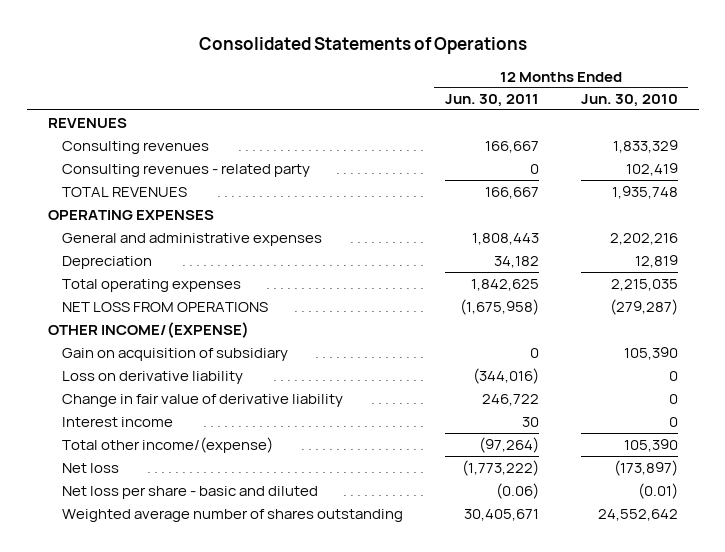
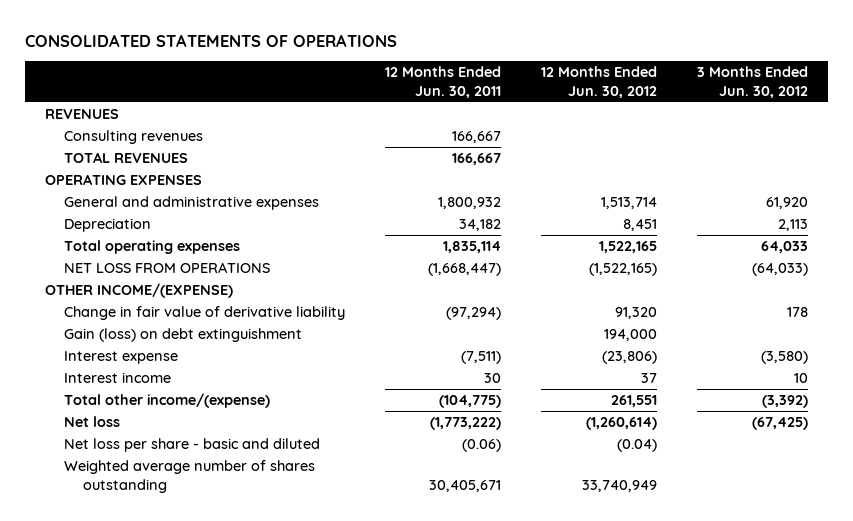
[198,36,527,54] Consolidated Statements of Operations -> [24,33,397,47] CONSOLIDATED STATEMENTS OF OPERATIONS
[580,94,678,108] Jun. 30, 2010 -> none
none -> [541,66,658,98] 12 Months Ended Jun. 30, 2012
none -> [697,66,809,98] 3 Months Ended Jun. 30, 2012
[61,163,310,177] Consulting revenues - related party -> none
[471,232,539,245] 1,808,443 -> [438,197,502,210] 1,800,932
[470,278,539,291] 1,842,625 -> [443,241,502,254] 1,835,114
[459,298,539,315] (1,675,958) -> [428,263,502,277] (1,668,447)
[61,347,288,361] Gain on acquisition of subsidiary -> none
[61,370,243,384] Loss on derivative liability -> none
[481,393,539,406] 246,722 -> [446,307,502,321] (97,294)
none -> [63,328,302,343] Gain (loss) on debt extinguishment
none -> [63,351,178,365] Interest expense
[478,436,539,453] (97,264) -> [439,395,502,409] (104,775)

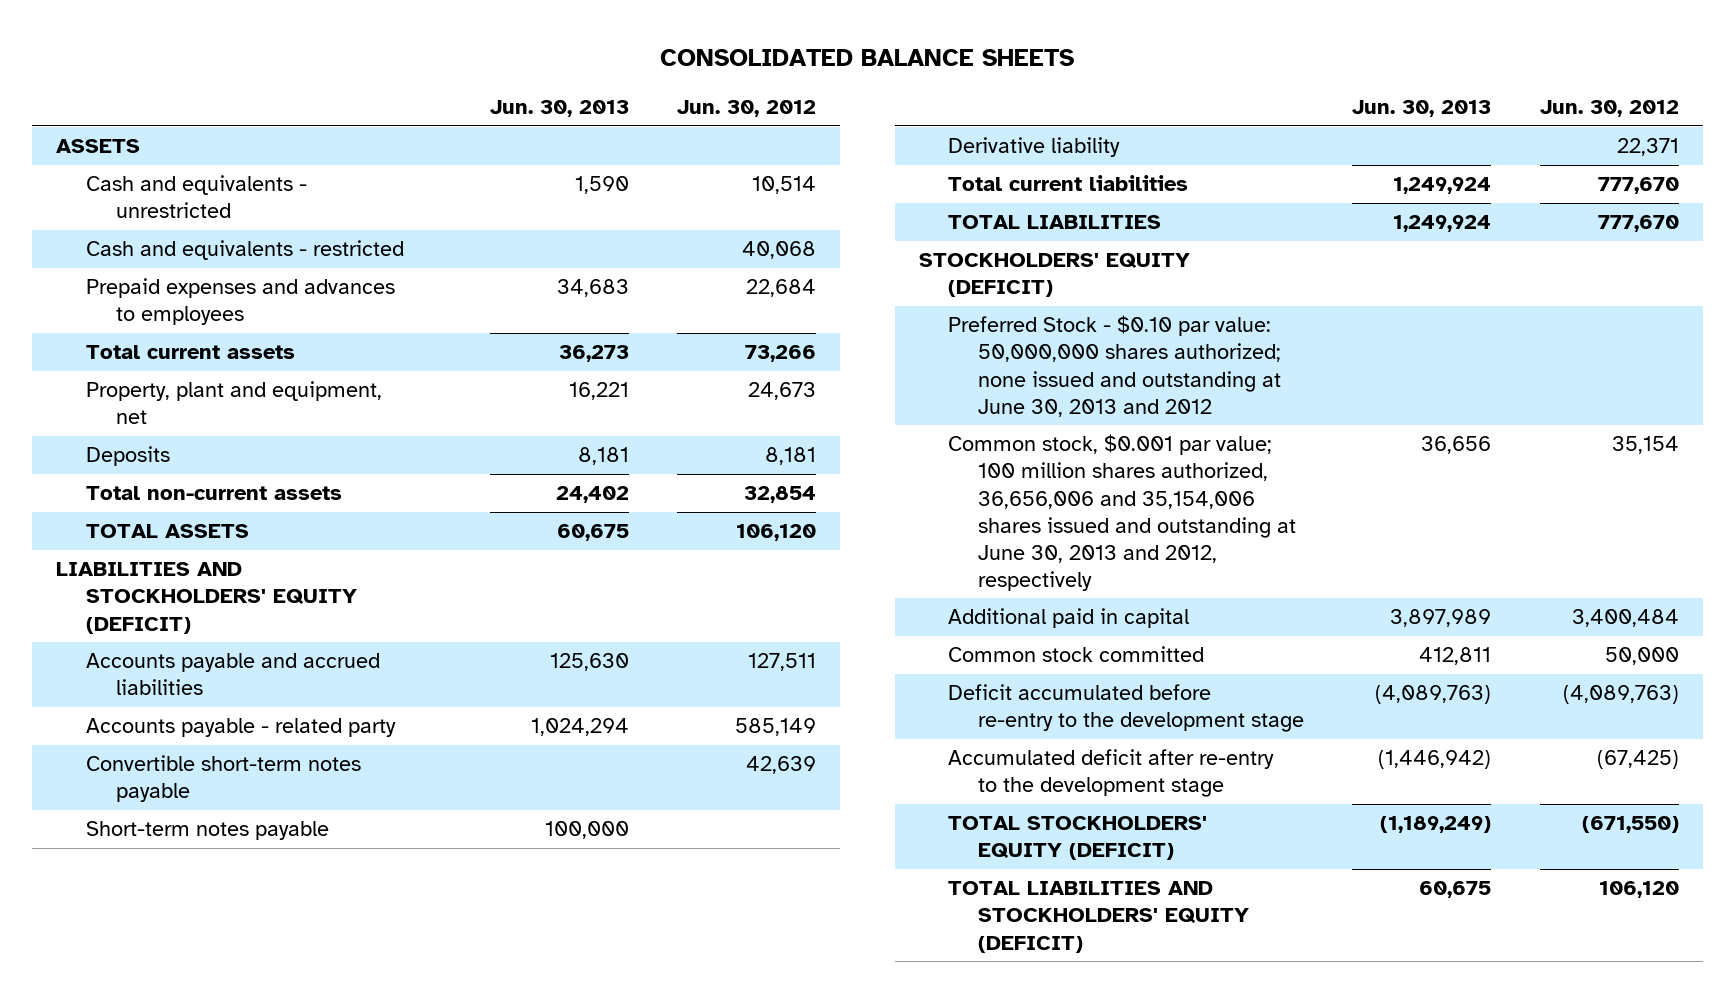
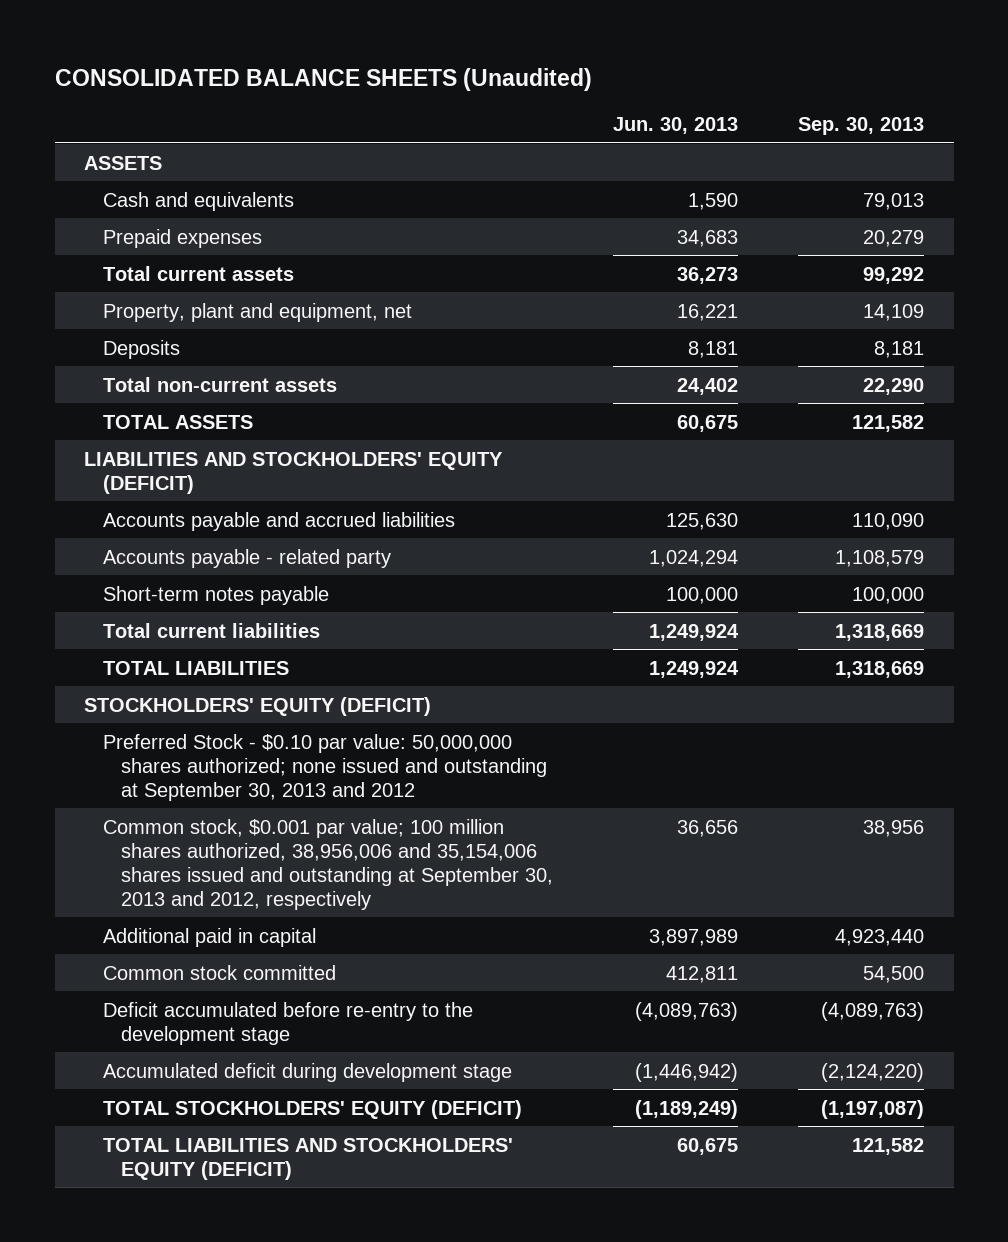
[660,48,1075,66] CONSOLIDATED BALANCE SHEETS -> [54,67,592,91] CONSOLIDATED BALANCE SHEETS (Unaudited)
[677,100,817,118] Jun. 30, 2012 -> none
none -> [797,117,924,136] Sep. 30, 2013
[86,240,405,261] Cash and equivalents - restricted -> none
[86,175,308,219] Cash and equivalents - unrestricted -> [102,191,294,211] Cash and equivalents
[86,278,396,326] Prepaid expenses and advances to employees -> [102,228,262,248] Prepaid expenses
[86,755,362,803] Convertible short-term notes payable -> none
[948,137,1121,158] Derivative liability -> none
[948,315,1282,417] Preferred Stock - $0.10 par value: 50,000,000 shares authorized; none issued and outstanding at June 30, 2013 and 2012 -> [102,733,548,801] Preferred Stock - $0.10 par value: 50,000,000 shares authorized; none issued and outstanding at September 30, 2013 and 2012
[948,434,1297,591] Common stock, $0.001 par value; 100 million shares authorized, 36,656,006 and 35,154,006 shares issued and outstanding at June 30, 2013 and 2012, respectively -> [102,818,554,910] Common stock, $0.001 par value; 100 million shares authorized, 38,956,006 and 35,154,006 shares issued and outstanding at September 30, 2013 and 2012, respectively
[948,749,1275,798] Accumulated deficit after re-entry to the development stage -> [102,1062,512,1082] Accumulated deficit during development stage

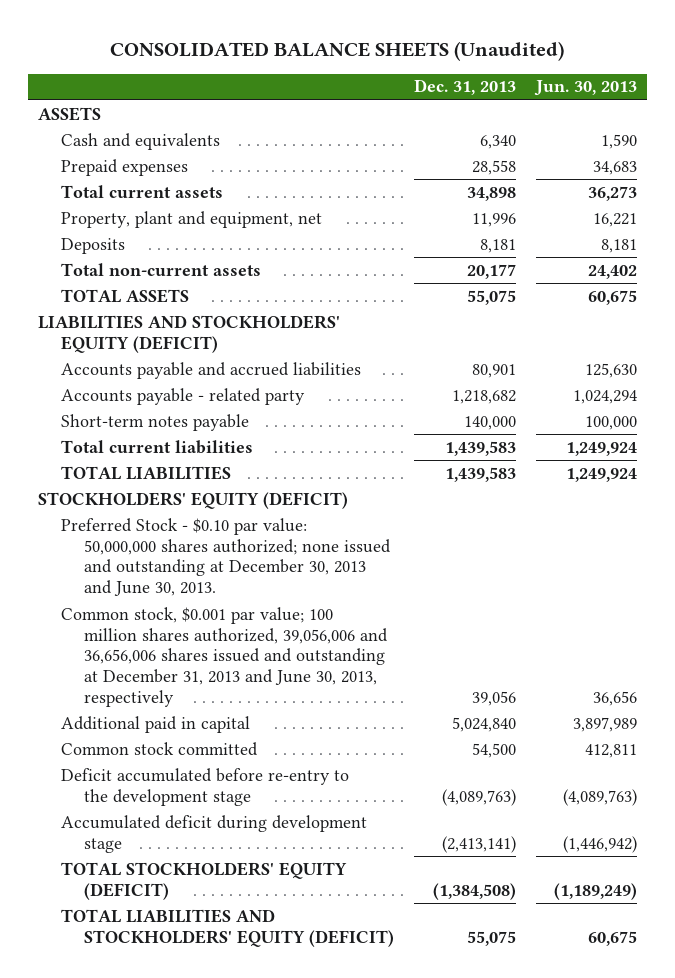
[797,117,924,136] Sep. 30, 2013 -> none
none -> [413,79,516,96] Dec. 31, 2013
[102,733,548,801] Preferred Stock - $0.10 par value: 50,000,000 shares authorized; none issued and outstanding at September 30, 2013 and 2012 -> [60,517,391,597] Preferred Stock - $0.10 par value: 50,000,000 shares authorized; none issued and outstanding at December 30, 2013 and June 30, 2013.
[102,818,554,910] Common stock, $0.001 par value; 100 million shares authorized, 38,956,006 and 35,154,006 shares issued and outstanding at September 30, 2013 and 2012, respectively -> [60,606,388,708] Common stock, $0.001 par value; 100 million shares authorized, 39,056,006 and 36,656,006 shares issued and outstanding at December 31, 2013 and June 30, 2013, respectively

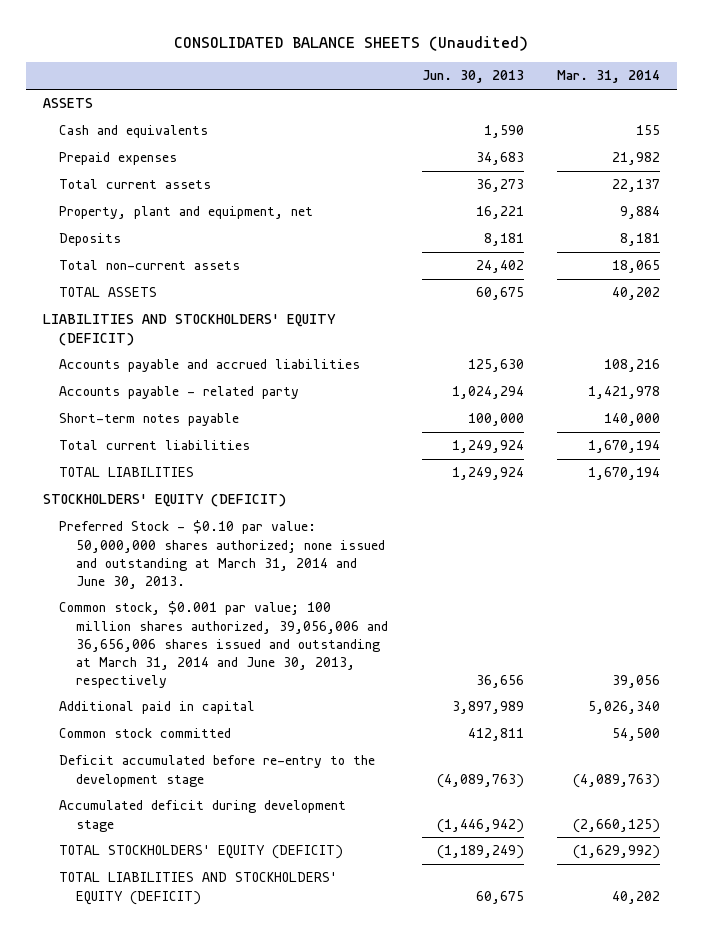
[413,79,516,96] Dec. 31, 2013 -> none
none -> [556,70,660,84] Mar. 31, 2014
[60,517,391,597] Preferred Stock - $0.10 par value: 50,000,000 shares authorized; none issued and outstanding at December 30, 2013 and June 30, 2013. -> [59,520,386,589] Preferred Stock - $0.10 par value: 50,000,000 shares authorized; none issued and outstanding at March 31, 2014 and June 30, 2013.
[60,606,388,708] Common stock, $0.001 par value; 100 million shares authorized, 39,056,006 and 36,656,006 shares issued and outstanding at December 31, 2013 and June 30, 2013, respectively -> [59,601,389,688] Common stock, $0.001 par value; 100 million shares authorized, 39,056,006 and 36,656,006 shares issued and outstanding at March 31, 2014 and June 30, 2013, respectively

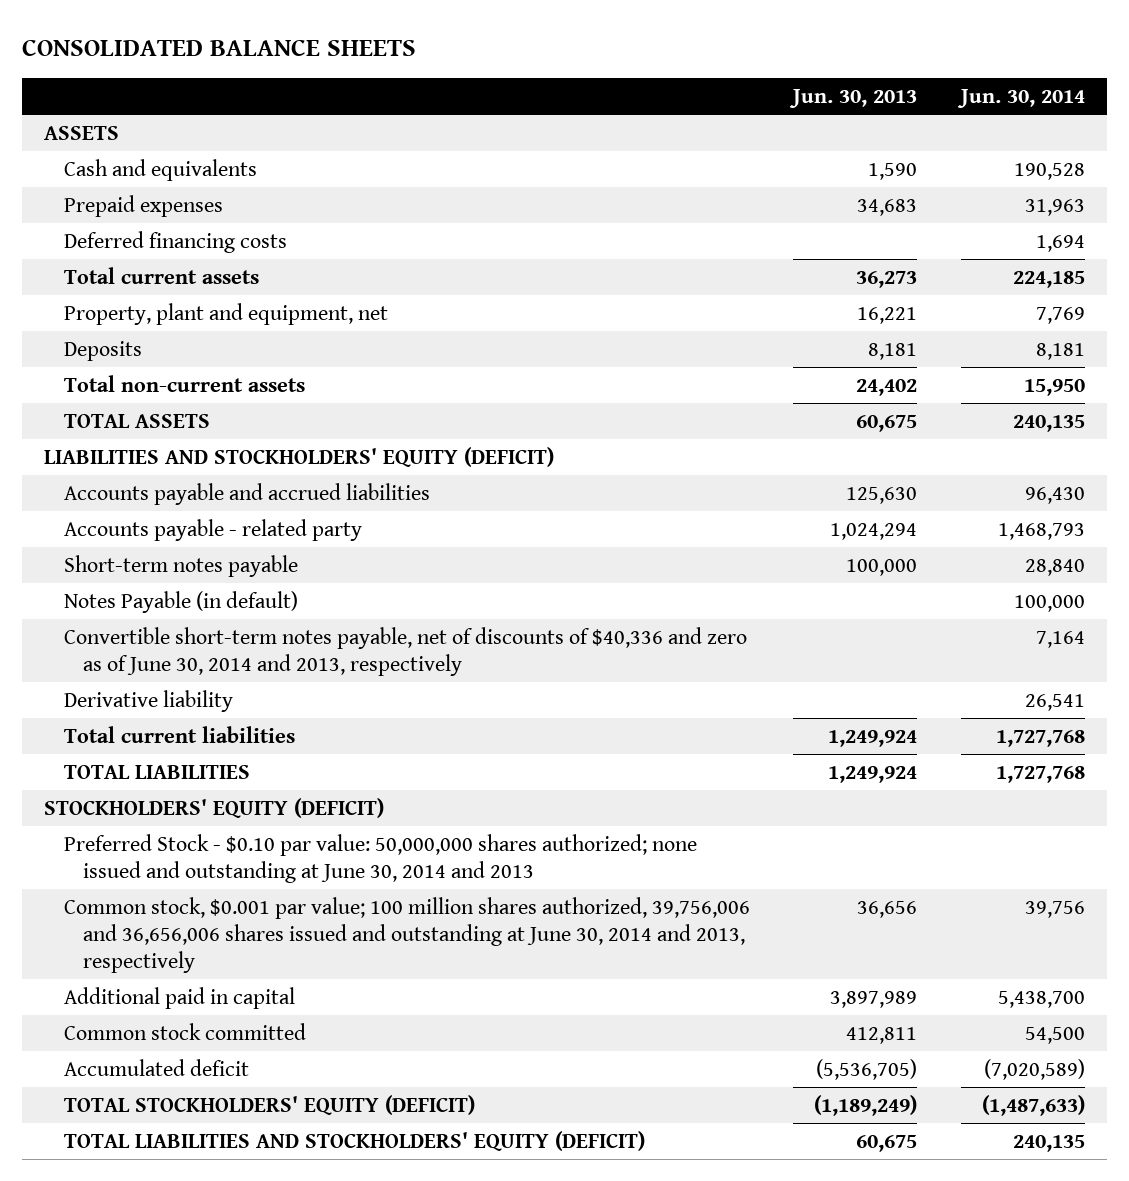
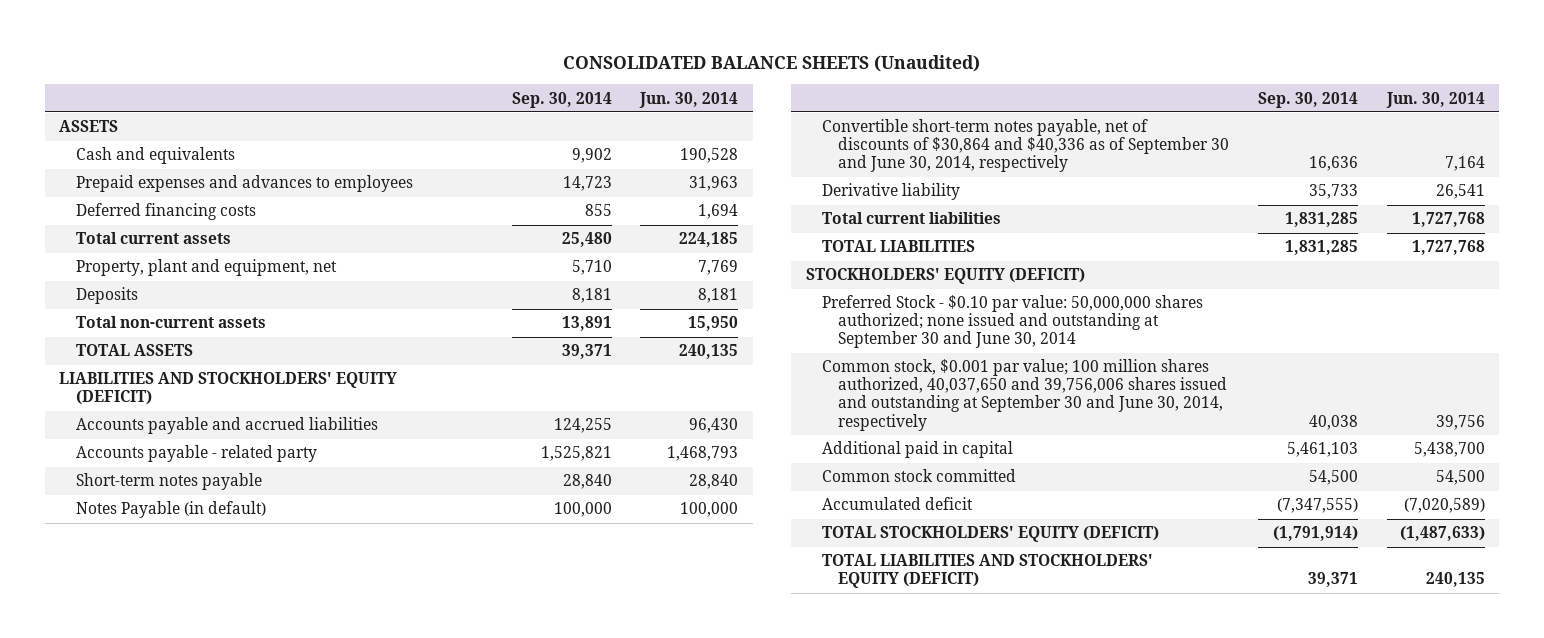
[21,39,416,57] CONSOLIDATED BALANCE SHEETS -> [563,54,981,72] CONSOLIDATED BALANCE SHEETS (Unaudited)
[789,89,918,109] Jun. 30, 2013 -> none
none -> [511,91,612,108] Sep. 30, 2014
[63,194,223,217] Prepaid expenses -> [75,175,413,193] Prepaid expenses and advances to employees
[63,626,747,677] Convertible short-term notes payable, net of discounts of $40,336 and zero as of June 30, 2014 and 2013, respectively -> [821,119,1230,173] Convertible short-term notes payable, net of discounts of $30,864 and $40,336 as of September 30 and June 30, 2014, respectively
[63,833,697,884] Preferred Stock - $0.10 par value: 50,000,000 shares authorized; none issued and outstanding at June 30, 2014 and 2013 -> [821,295,1203,349] Preferred Stock - $0.10 par value: 50,000,000 shares authorized; none issued and outstanding at September 30 and June 30, 2014
[63,896,750,974] Common stock, $0.001 par value; 100 million shares authorized, 39,756,006 and 36,656,006 shares issued and outstanding at June 30, 2014 and 2013, respectively -> [821,359,1228,431] Common stock, $0.001 par value; 100 million shares authorized, 40,037,650 and 39,756,006 shares issued and outstanding at September 30 and June 30, 2014, respectively

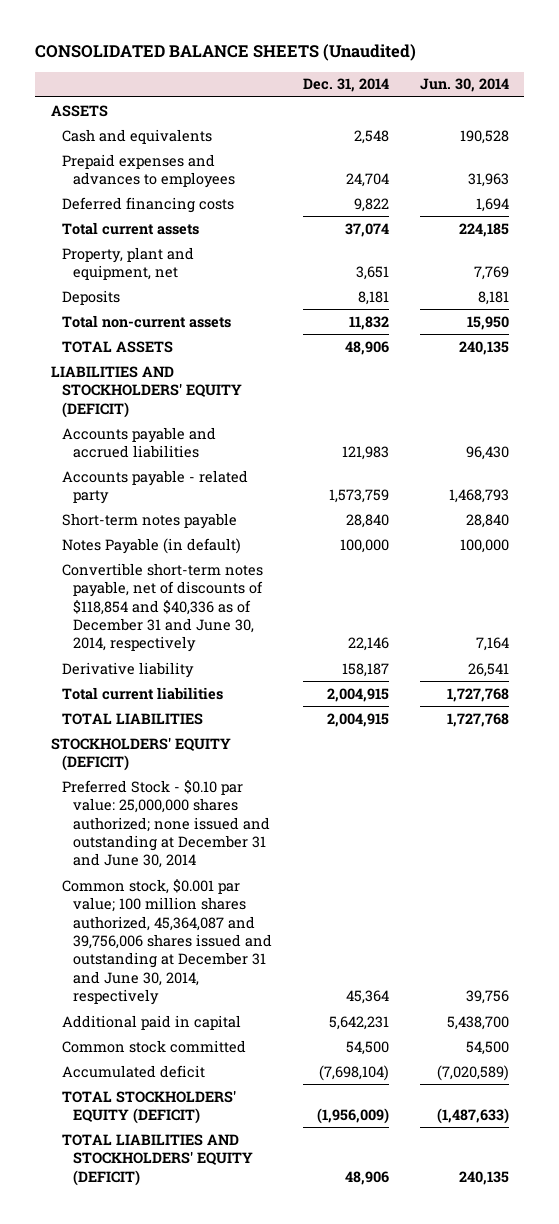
[511,91,612,108] Sep. 30, 2014 -> none
none -> [302,78,389,93] Dec. 31, 2014
[821,119,1230,173] Convertible short-term notes payable, net of discounts of $30,864 and $40,336 as of September 30 and June 30, 2014, respectively -> [61,562,264,653] Convertible short-term notes payable, net of discounts of $118,854 and $40,336 as of December 31 and June 30, 2014, respectively
[821,295,1203,349] Preferred Stock - $0.10 par value: 50,000,000 shares authorized; none issued and outstanding at September 30 and June 30, 2014 -> [61,779,271,869] Preferred Stock - $0.10 par value: 25,000,000 shares authorized; none issued and outstanding at December 31 and June 30, 2014
[821,359,1228,431] Common stock, $0.001 par value; 100 million shares authorized, 40,037,650 and 39,756,006 shares issued and outstanding at September 30 and June 30, 2014, respectively -> [61,878,273,1006] Common stock, $0.001 par value; 100 million shares authorized, 45,364,087 and 39,756,006 shares issued and outstanding at December 31 and June 30, 2014, respectively

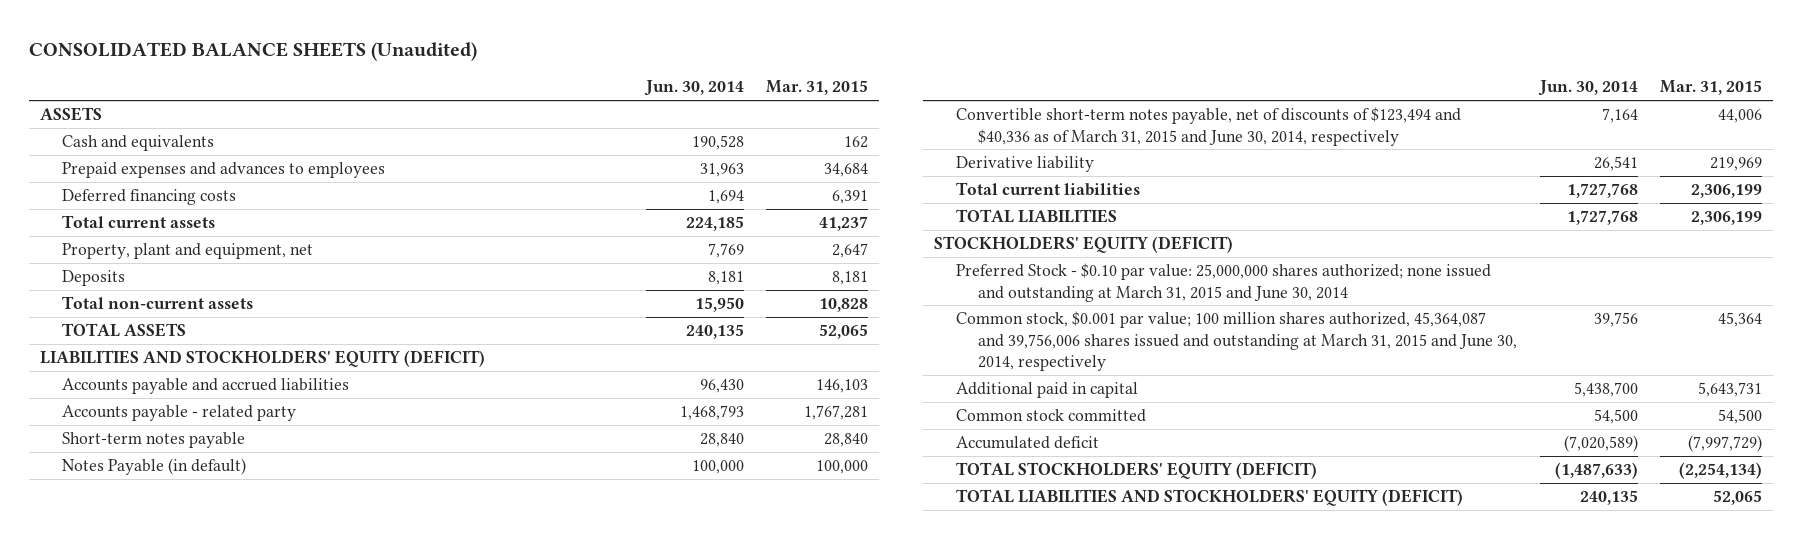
[302,78,389,93] Dec. 31, 2014 -> none
none -> [765,80,868,96] Mar. 31, 2015
[61,562,264,653] Convertible short-term notes payable, net of discounts of $118,854 and $40,336 as of December 31 and June 30, 2014, respectively -> [955,107,1461,146] Convertible short-term notes payable, net of discounts of $123,494 and $40,336 as of March 31, 2015 and June 30, 2014, respectively
[61,779,271,869] Preferred Stock - $0.10 par value: 25,000,000 shares authorized; none issued and outstanding at December 31 and June 30, 2014 -> [955,263,1491,302] Preferred Stock - $0.10 par value: 25,000,000 shares authorized; none issued and outstanding at March 31, 2015 and June 30, 2014
[61,878,273,1006] Common stock, $0.001 par value; 100 million shares authorized, 45,364,087 and 39,756,006 shares issued and outstanding at December 31 and June 30, 2014, respectively -> [955,311,1518,371] Common stock, $0.001 par value; 100 million shares authorized, 45,364,087 and 39,756,006 shares issued and outstanding at March 31, 2015 and June 30, 2014, respectively

